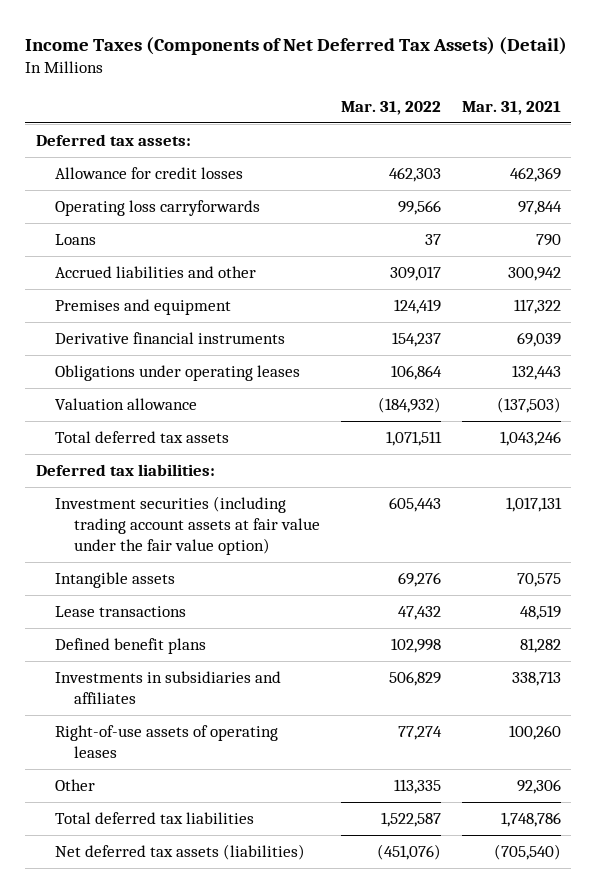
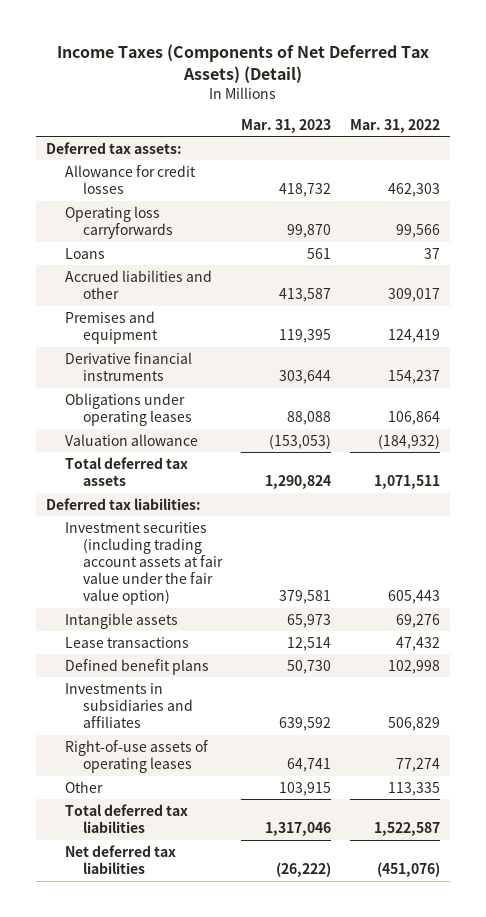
[461,100,561,115] Mar. 31, 2021 -> none
none -> [241,118,332,133] Mar. 31, 2023
[55,843,306,860] Net deferred tax assets (liabilities) -> [64,844,176,874] Net deferred tax liabilities

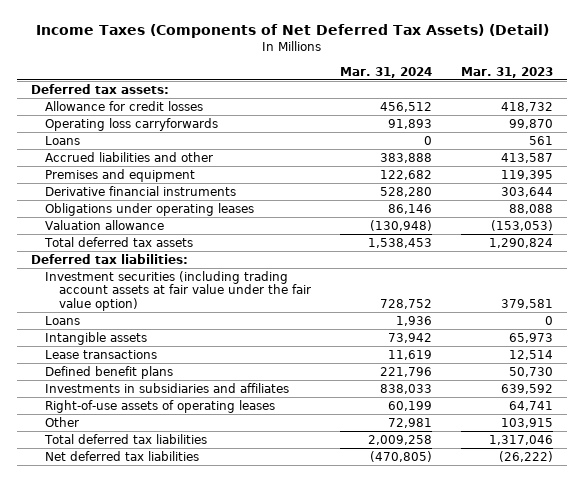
[350,118,441,133] Mar. 31, 2022 -> none
none -> [340,66,433,78] Mar. 31, 2024
none -> [45,315,81,325] Loans

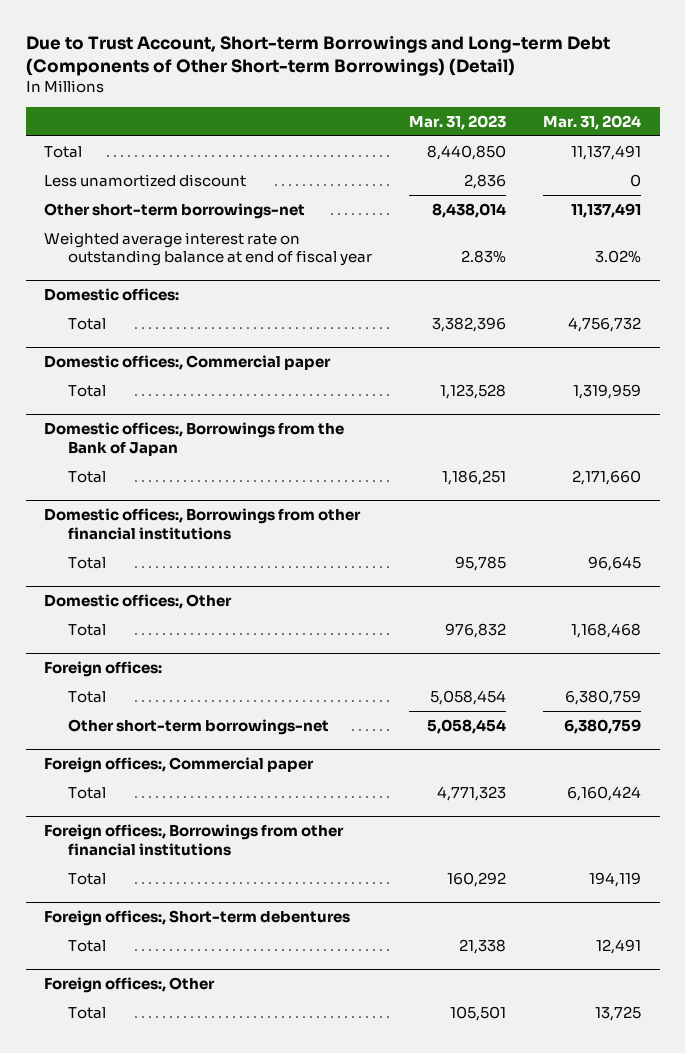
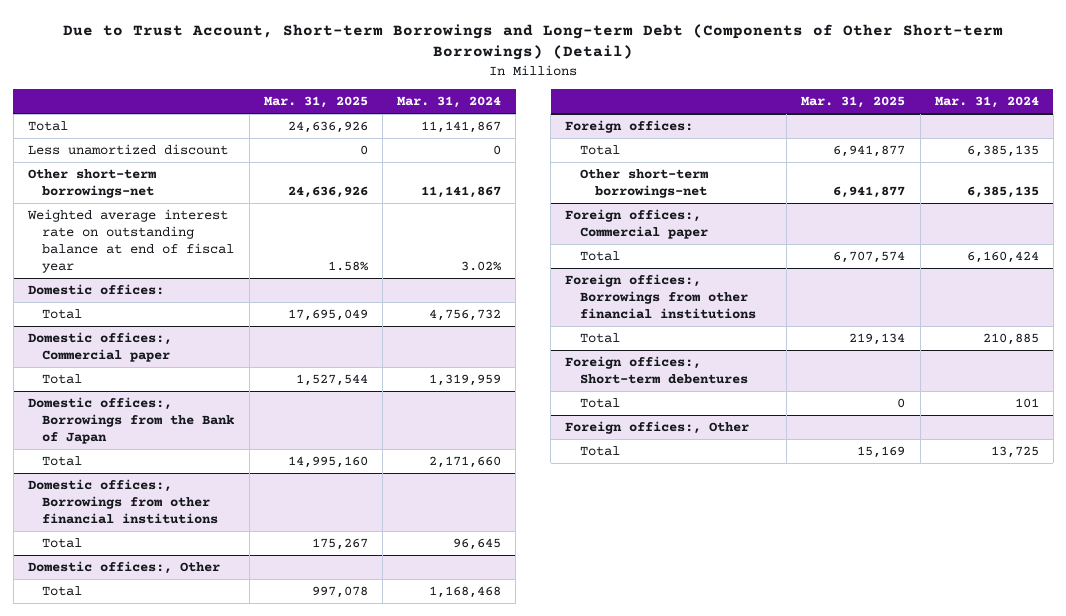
[408,114,506,130] Mar. 31, 2023 -> none
none -> [263,96,368,109] Mar. 31, 2025
[570,144,641,160] 11,137,491 -> [421,121,502,134] 11,141,867
[570,202,641,218] 11,137,491 -> [421,185,502,198] 11,141,867
[564,689,641,705] 6,380,759 -> [966,145,1039,158] 6,385,135
[563,718,641,734] 6,380,759 -> [966,185,1039,198] 6,385,135
[588,871,641,887] 194,119 -> [982,333,1039,346] 210,885
[595,938,641,954] 12,491 -> [1014,398,1039,409] 101

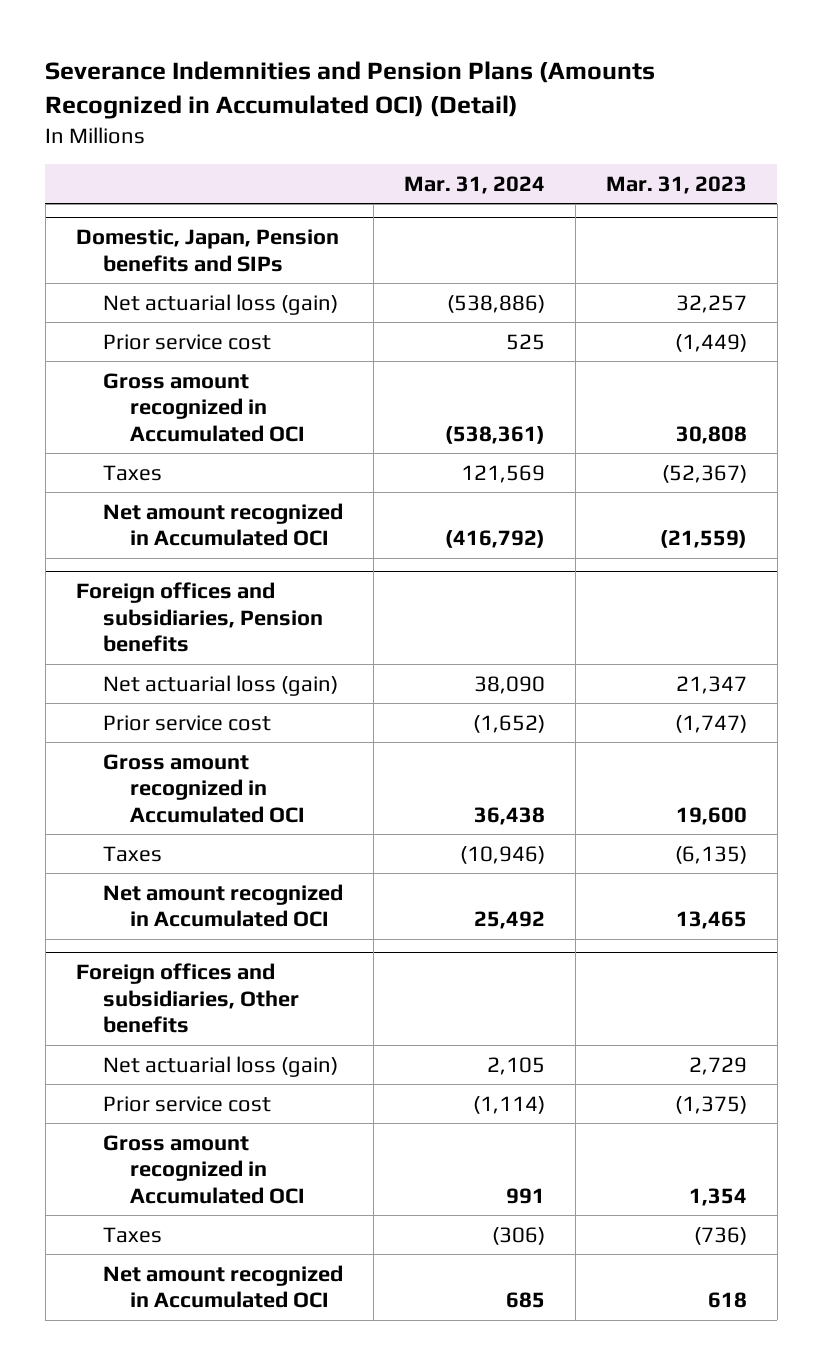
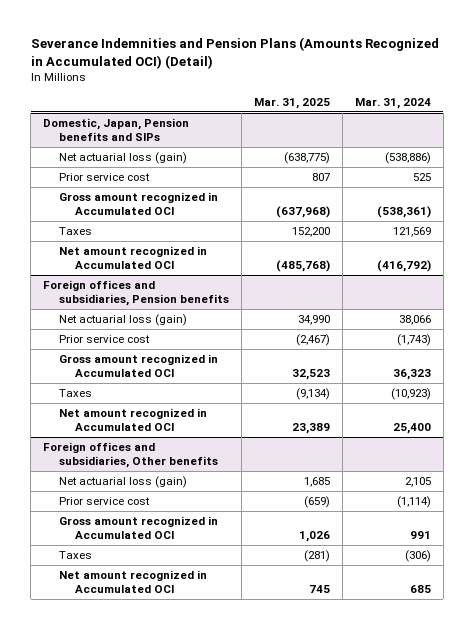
[605,176,747,195] Mar. 31, 2023 -> none
none -> [253,98,330,110] Mar. 31, 2025
[473,675,545,694] 38,090 -> [398,314,431,325] 38,066
[472,714,545,733] (1,652) -> [396,333,431,346] (1,743)
[473,806,545,825] 36,438 -> [392,368,431,380] 36,323
[459,845,545,864] (10,946) -> [390,387,431,400] (10,923)
[473,911,545,930] 25,492 -> [392,422,431,434] 25,400

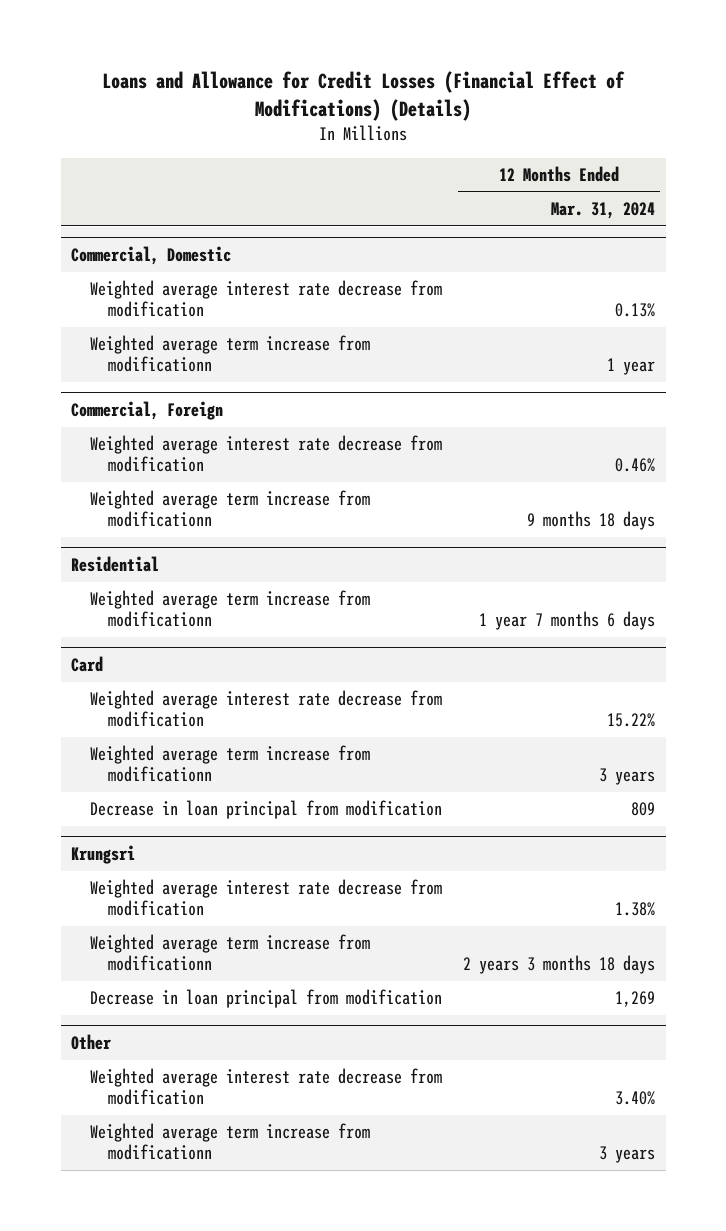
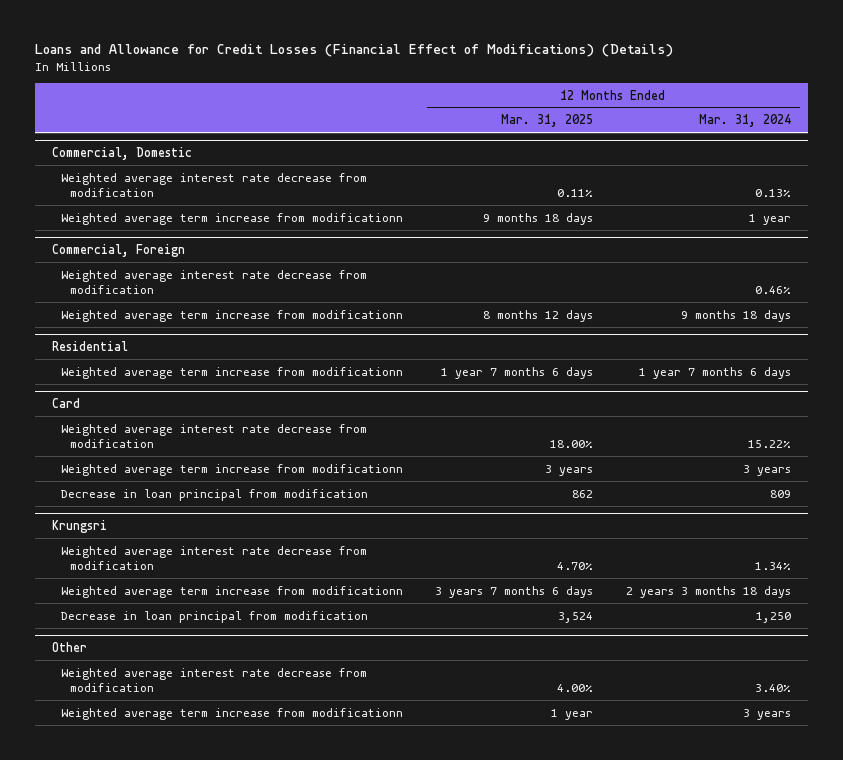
none -> [501,114,594,128] Mar. 31, 2025
[615,902,656,917] 1.38% -> [755,561,792,570] 1.34%
[615,991,656,1008] 1,269 -> [756,611,792,623] 1,250

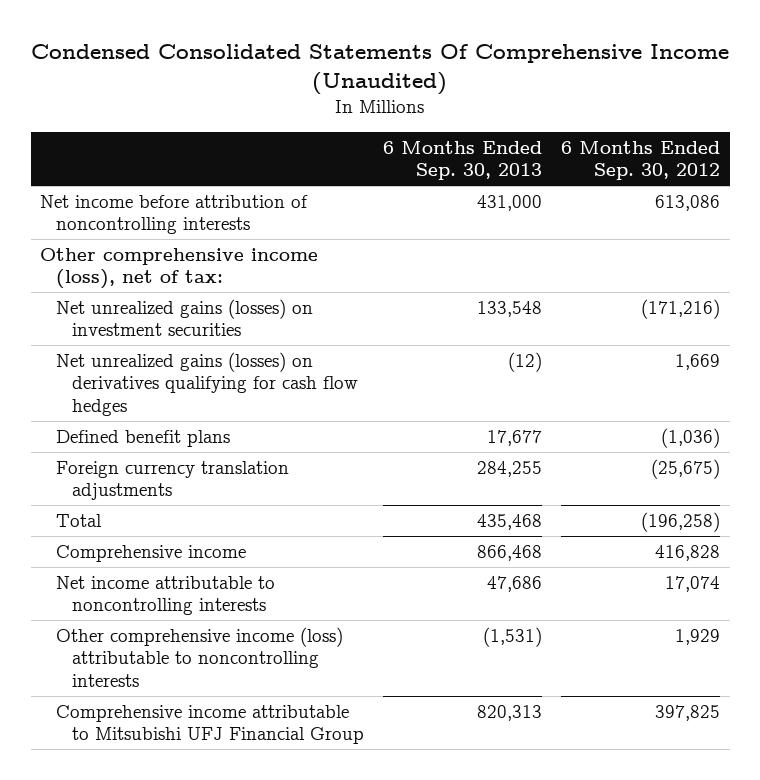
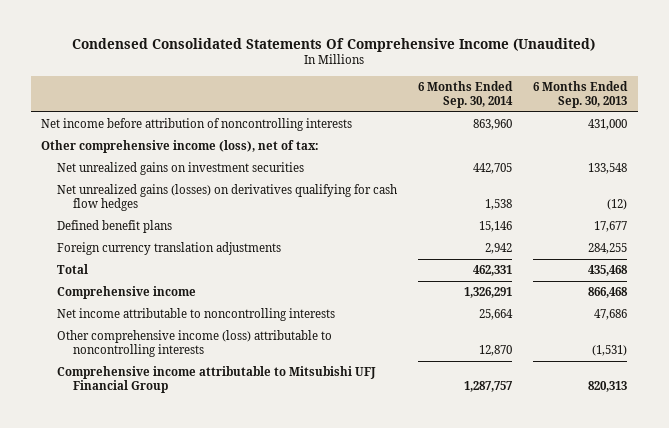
[561,140,721,181] 6 Months Ended Sep. 30, 2012 -> none
none -> [418,81,514,108] 6 Months Ended Sep. 30, 2014
[55,298,313,337] Net unrealized gains (losses) on investment securities -> [57,162,305,176] Net unrealized gains on investment securities

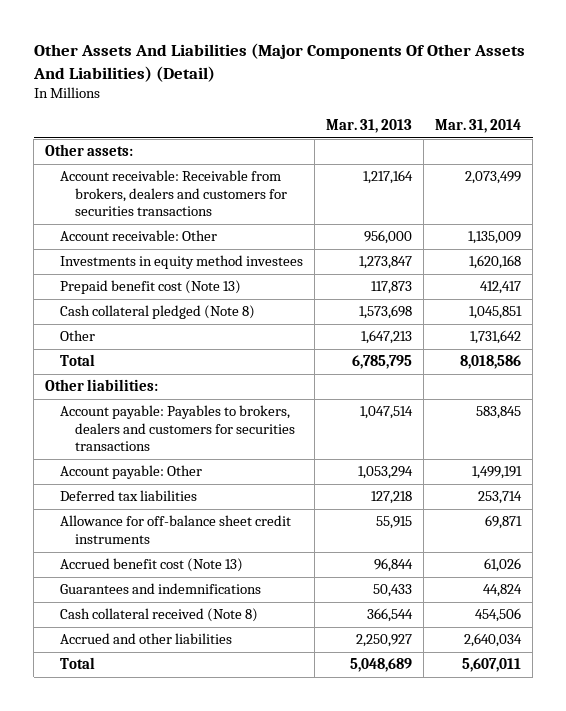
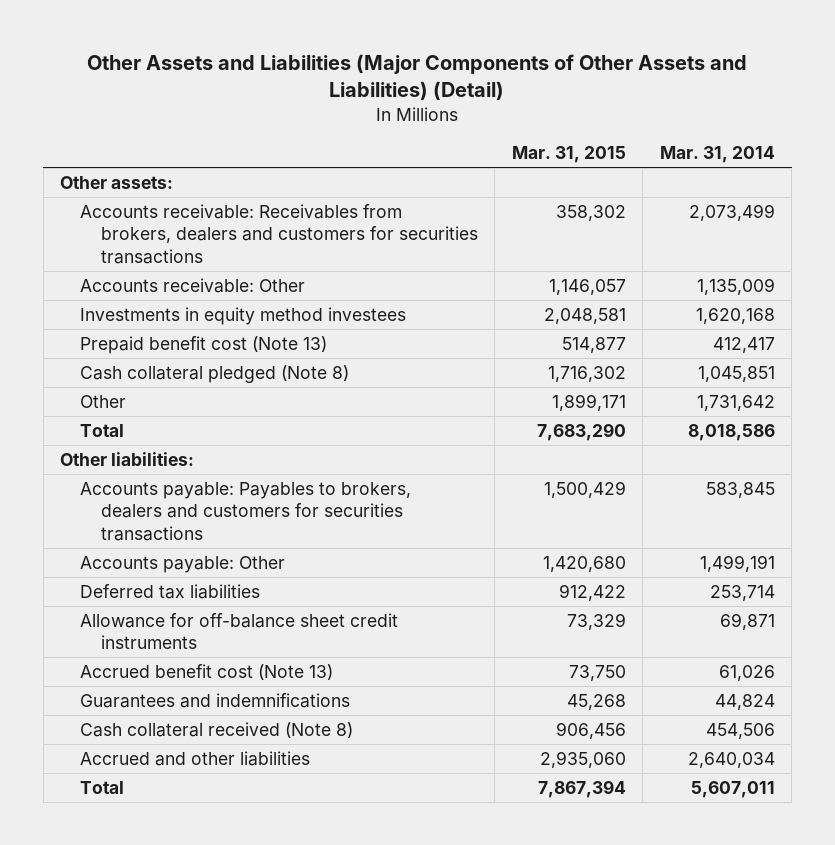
[32,43,525,82] Other Assets And Liabilities (Major Components Of Other Assets And Liabilities) (Detail) -> [87,54,748,101] Other Assets and Liabilities (Major Components of Other Assets and Liabilities) (Detail)
[326,119,413,134] Mar. 31, 2013 -> none
none -> [511,145,626,163] Mar. 31, 2015
[60,170,288,217] Account receivable: Receivable from brokers, dealers and customers for securities transactions -> [80,203,478,264] Accounts receivable: Receivables from brokers, dealers and customers for securities transactions
[60,230,218,242] Account receivable: Other -> [80,277,306,293] Accounts receivable: Other
[60,405,296,452] Account payable: Payables to brokers, dealers and customers for securities transactions -> [80,481,412,541] Accounts payable: Payables to brokers, dealers and customers for securities transactions
[60,465,203,480] Account payable: Other -> [80,555,286,573] Accounts payable: Other

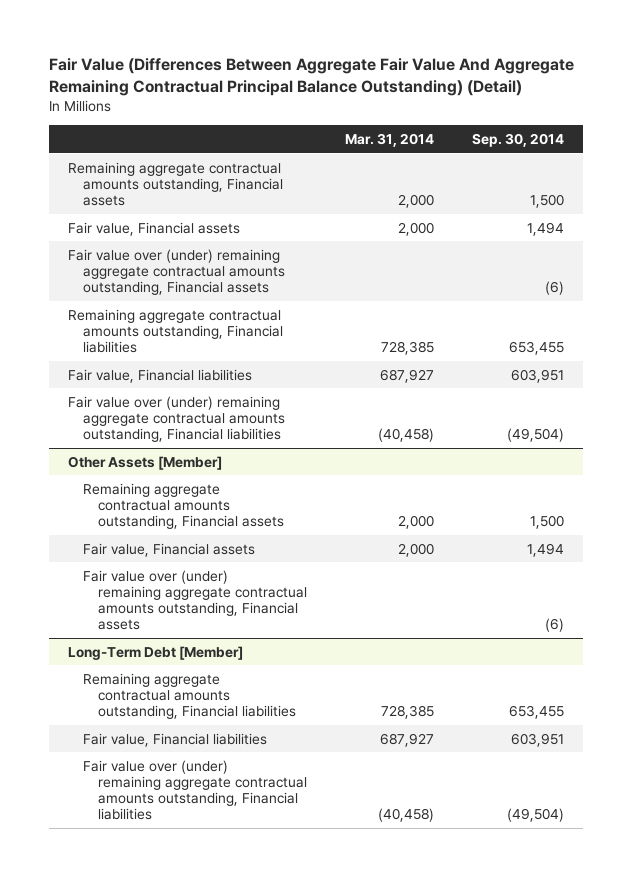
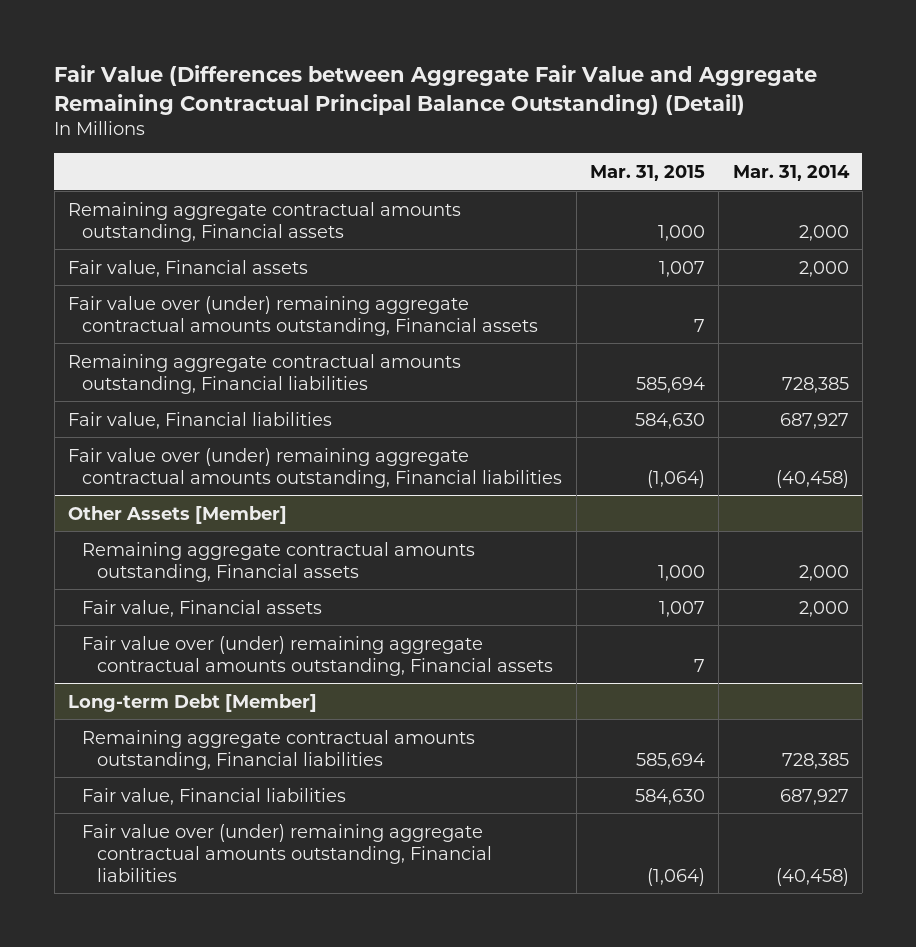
[48,58,574,97] Fair Value (Differences Between Aggregate Fair Value And Aggregate Remaining Contractual Principal Balance Outstanding) (Detail) -> [54,65,818,115] Fair Value (Differences between Aggregate Fair Value and Aggregate Remaining Contractual Principal Balance Outstanding) (Detail)
[471,133,564,148] Sep. 30, 2014 -> none
none -> [589,165,705,182] Mar. 31, 2015
[67,645,243,660] Long-Term Debt [Member] -> [67,693,317,712] Long-term Debt [Member]

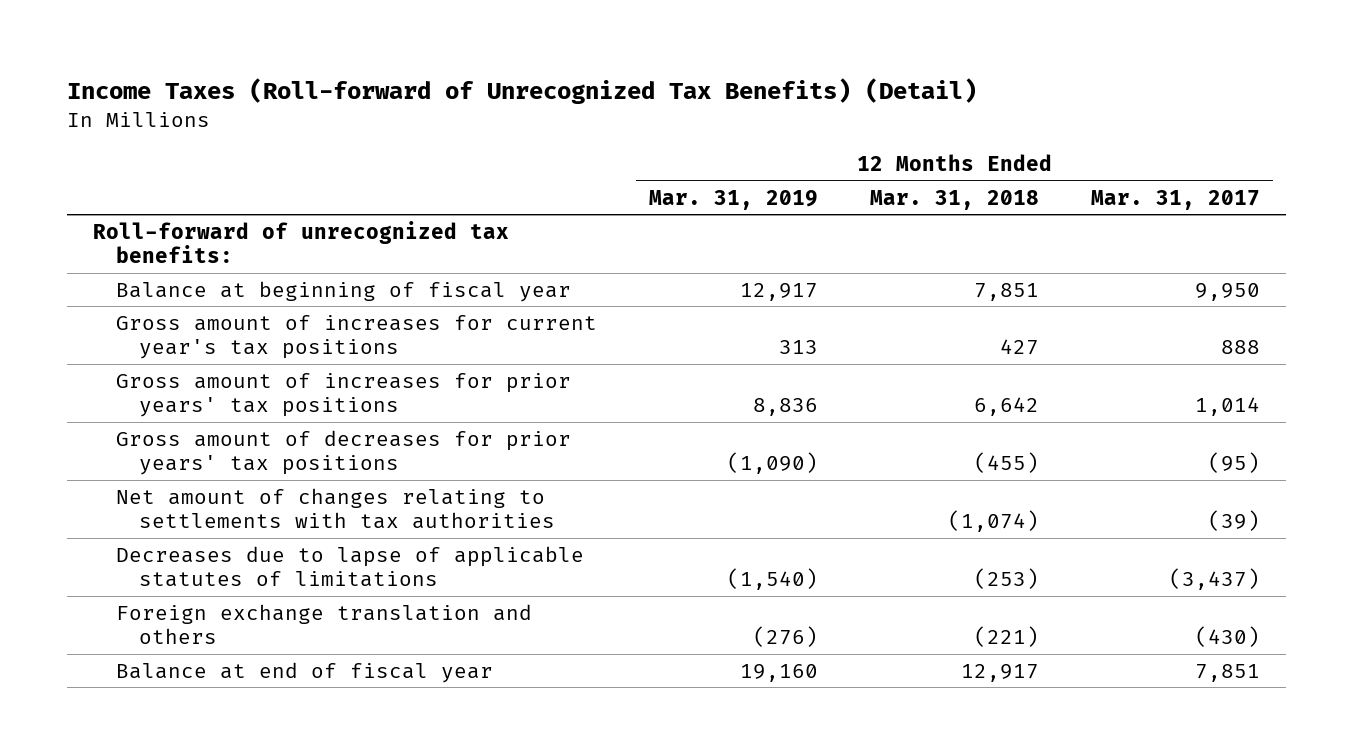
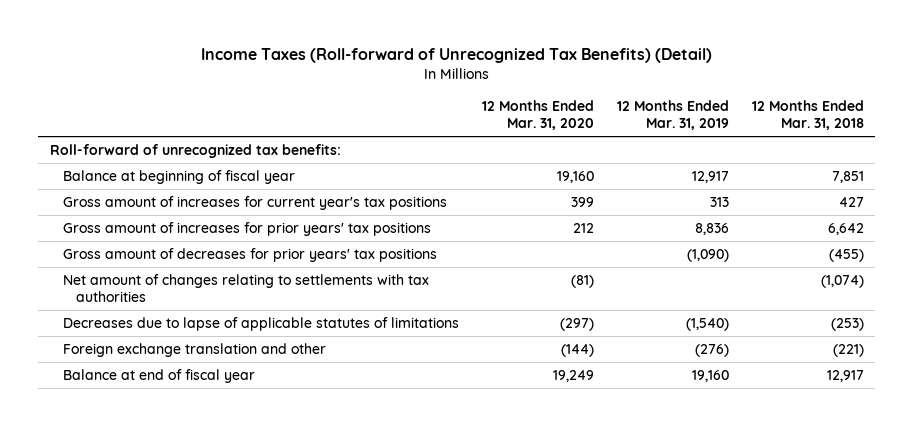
[1091,189,1261,210] Mar. 31, 2017 -> none
none -> [481,100,594,131] 12 Months Ended Mar. 31, 2020
[116,603,533,645] Foreign exchange translation and others -> [63,342,327,357] Foreign exchange translation and other

